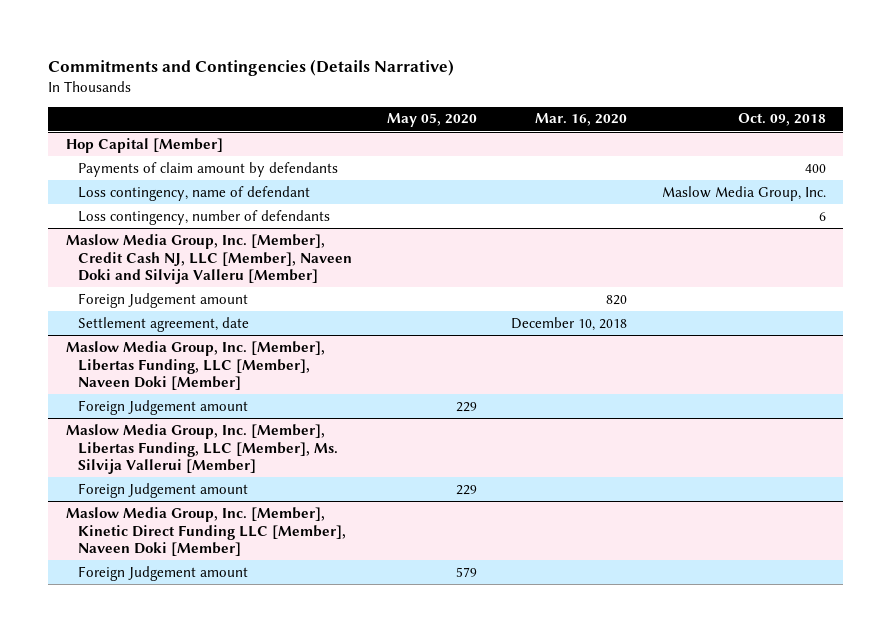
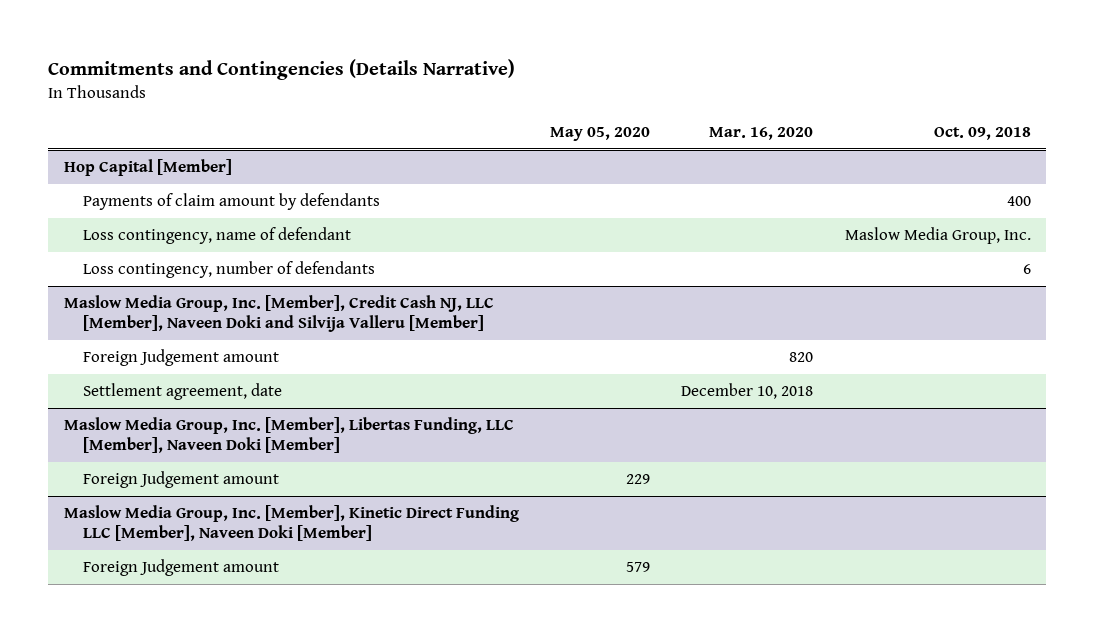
[65,423,339,475] Maslow Media Group, Inc. [Member], Libertas Funding, LLC [Member], Ms. Silvija Vallerui [Member] -> none
[78,482,249,498] Foreign Judgement amount -> none

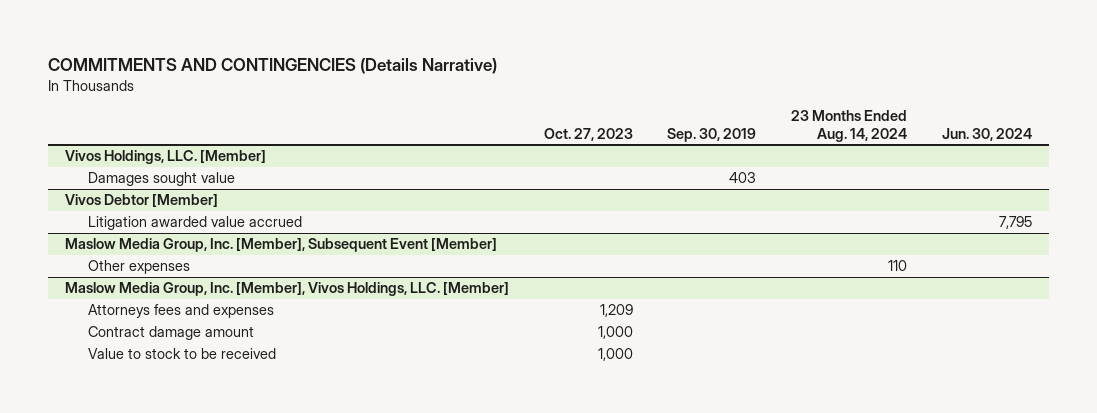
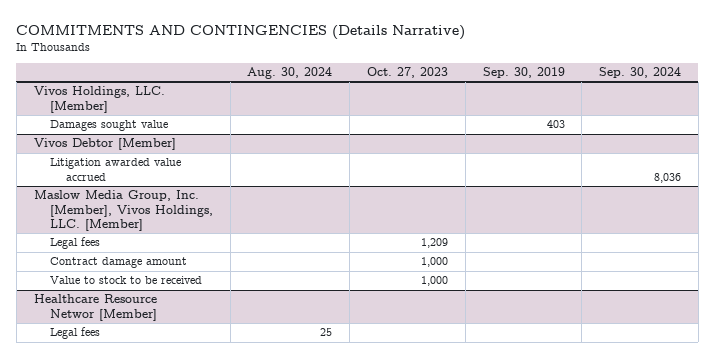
[791,110,908,142] 23 Months Ended Aug. 14, 2024 -> none
[941,127,1032,141] Jun. 30, 2024 -> none
none -> [247,67,333,80] Aug. 30, 2024
none -> [599,67,682,79] Sep. 30, 2024
[65,238,498,253] Maslow Media Group, Inc. [Member], Subsequent Event [Member] -> none
[88,260,191,275] Other expenses -> none
[88,304,275,319] Attorneys fees and expenses -> [49,237,100,250] Legal fees
none -> [33,294,157,321] Healthcare Resource Networ [Member]
none -> [49,327,100,340] Legal fees

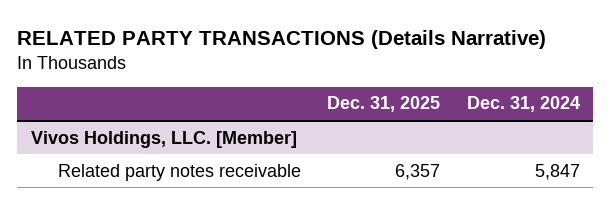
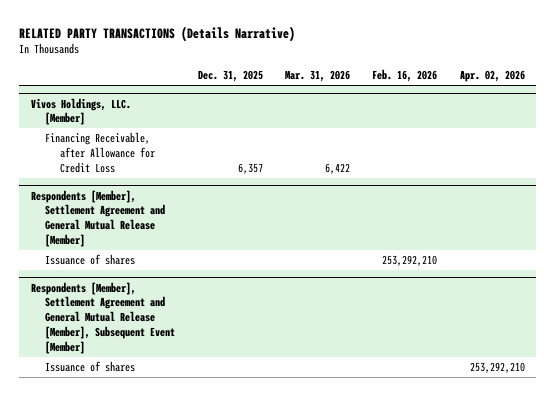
[466,96,580,113] Dec. 31, 2024 -> none
none -> [284,70,350,83] Mar. 31, 2026
none -> [372,69,438,83] Feb. 16, 2026
none -> [459,70,525,83] Apr. 02, 2026
[57,163,301,181] Related party notes receivable -> [45,132,155,173] Financing Receivable, after Allowance for Credit Loss
none -> [30,189,166,247] Respondents [Member], Settlement Agreement and General Mutual Release [Member]
none -> [45,254,136,266] Issuance of shares
none -> [30,281,176,354] Respondents [Member], Settlement Agreement and General Mutual Release [Member], Subsequent Event [Member]
none -> [45,361,136,373] Issuance of shares

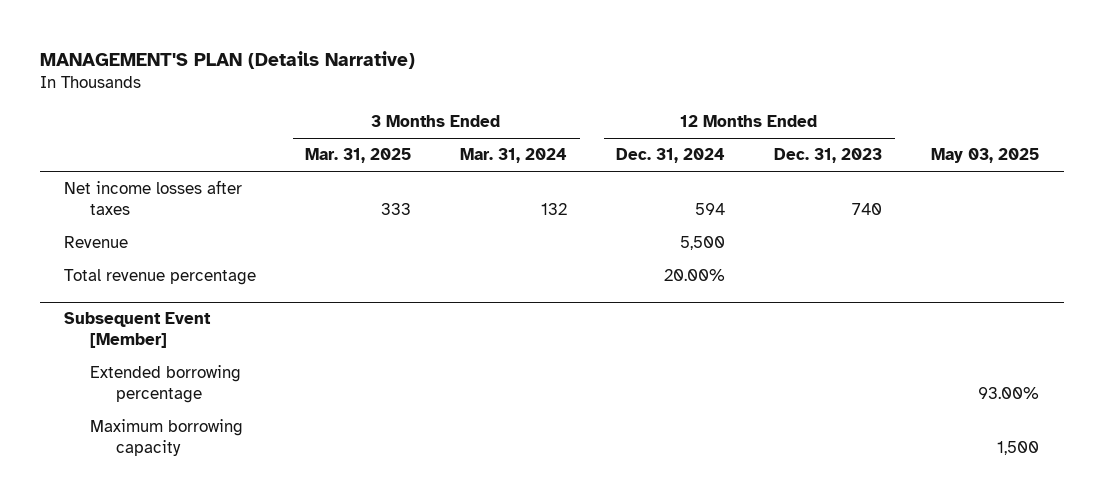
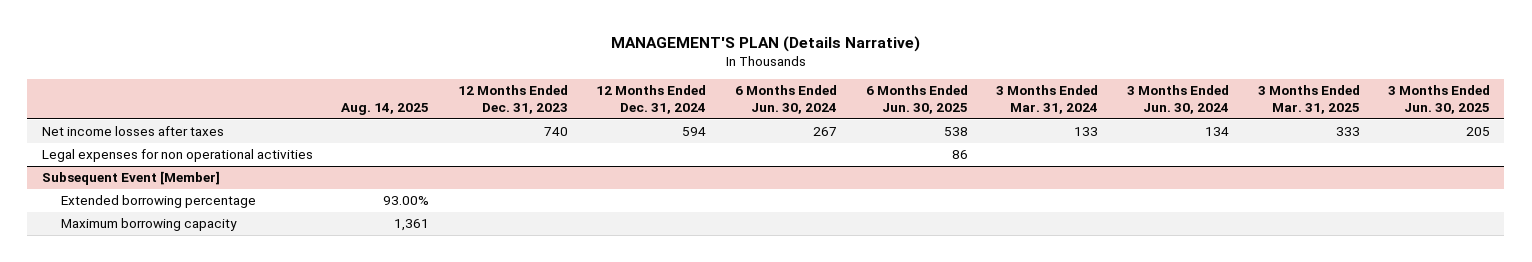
[931,148,1040,164] May 03, 2025 -> none
none -> [341,103,430,116] Aug. 14, 2025
none -> [735,85,838,115] 6 Months Ended Jun. 30, 2024
none -> [865,85,968,115] 6 Months Ended Jun. 30, 2025
none -> [1126,85,1229,115] 3 Months Ended Jun. 30, 2024
none -> [1388,85,1491,115] 3 Months Ended Jun. 30, 2025
[64,236,129,249] Revenue -> none
[64,269,257,286] Total revenue percentage -> none
[541,202,568,215] 132 -> [1074,127,1099,137] 133
none -> [41,149,313,163] Legal expenses for non operational activities

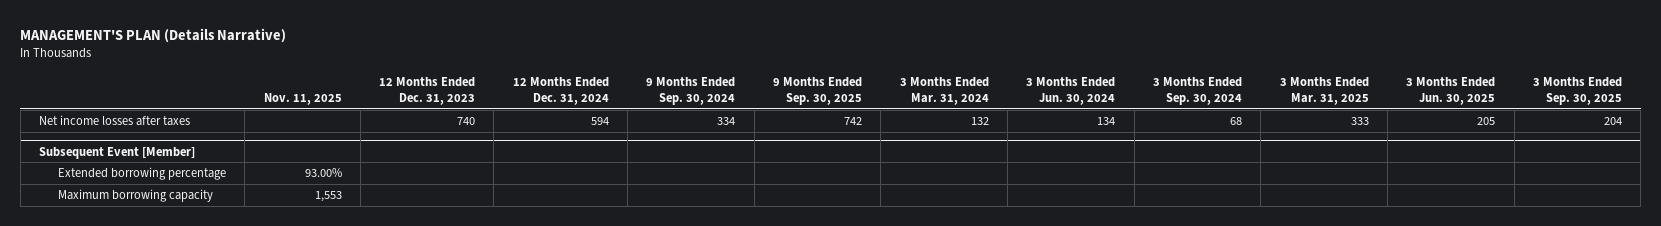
[341,103,430,116] Aug. 14, 2025 -> none
[735,85,838,115] 6 Months Ended Jun. 30, 2024 -> none
[865,85,968,115] 6 Months Ended Jun. 30, 2025 -> none
none -> [263,93,342,106] Nov. 11, 2025
none -> [646,76,736,106] 9 Months Ended Sep. 30, 2024
none -> [773,76,863,106] 9 Months Ended Sep. 30, 2025
none -> [1152,76,1242,106] 3 Months Ended Sep. 30, 2024
none -> [1532,76,1622,106] 3 Months Ended Sep. 30, 2025
[41,149,313,163] Legal expenses for non operational activities -> none
[1074,127,1099,137] 133 -> [970,117,989,126] 132

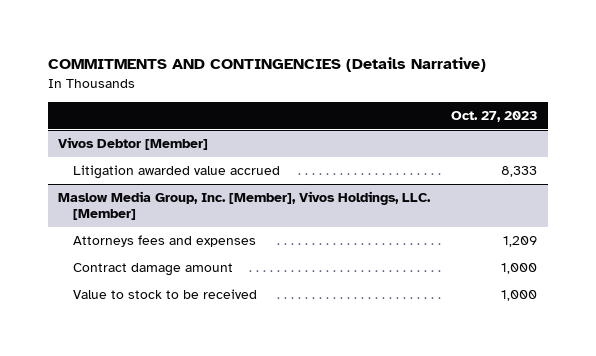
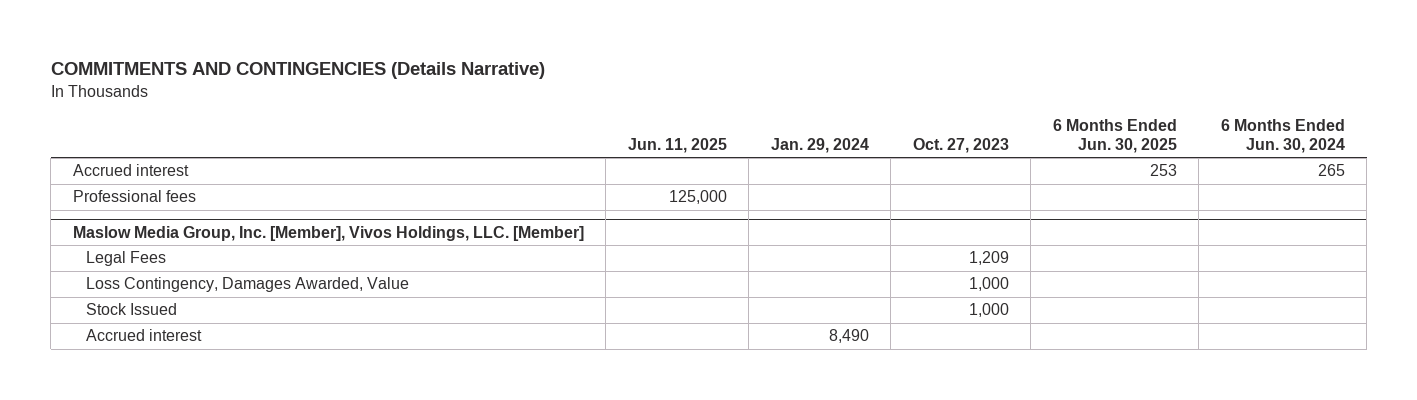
none -> [627,137,727,153] Jun. 11, 2025
none -> [770,137,869,153] Jan. 29, 2024
none -> [1052,119,1177,153] 6 Months Ended Jun. 30, 2025
none -> [1220,119,1345,153] 6 Months Ended Jun. 30, 2024
[58,137,209,151] Vivos Debtor [Member] -> none
[73,165,281,180] Litigation awarded value accrued -> none
none -> [72,164,189,177] Accrued interest
none -> [72,190,196,203] Professional fees
[73,235,257,248] Attorneys fees and expenses -> [85,251,166,267] Legal Fees
[73,263,234,277] Contract damage amount -> [85,277,409,293] Loss Contingency, Damages Awarded, Value
[73,289,258,300] Value to stock to be received -> [85,303,177,316] Stock Issued
none -> [85,329,202,342] Accrued interest

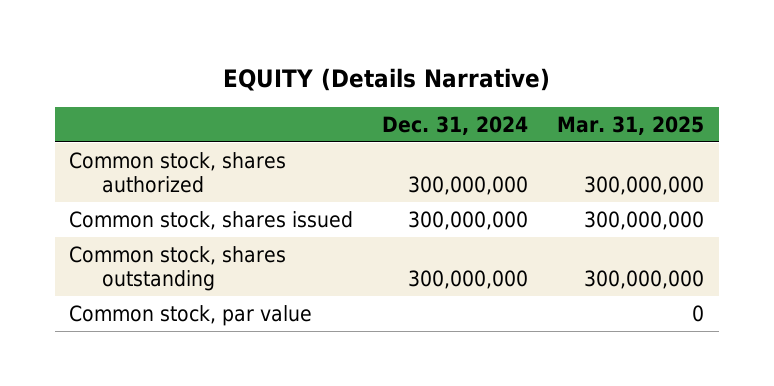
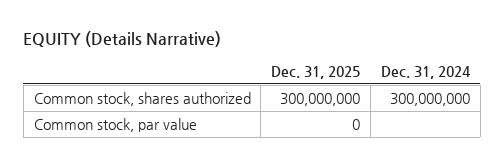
[557,115,705,135] Mar. 31, 2025 -> none
none -> [271,65,361,79] Dec. 31, 2025
[69,210,354,230] Common stock, shares issued -> none
[69,245,287,291] Common stock, shares outstanding -> none

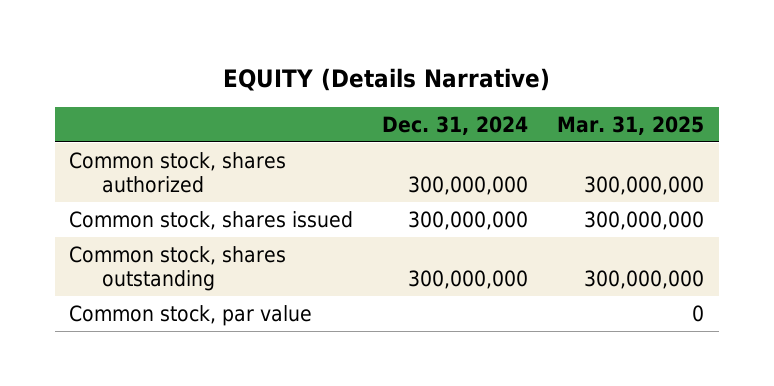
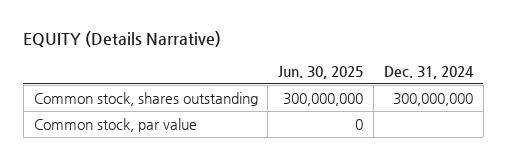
[557,115,705,135] Mar. 31, 2025 -> none
none -> [278,65,364,79] Jun. 30, 2025
[69,151,287,193] Common stock, shares authorized -> none
[69,210,354,230] Common stock, shares issued -> none

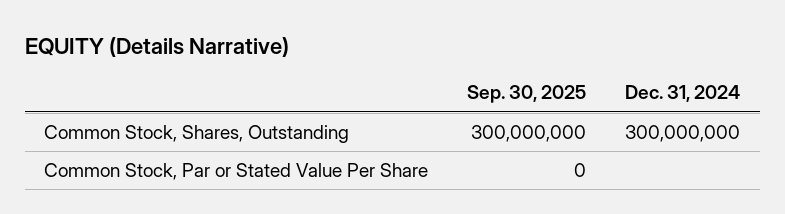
[278,65,364,79] Jun. 30, 2025 -> none
none -> [467,85,587,104] Sep. 30, 2025
[33,91,258,106] Common stock, shares outstanding -> [44,124,350,143] Common Stock, Shares, Outstanding
[33,117,197,132] Common stock, par value -> [44,162,429,180] Common Stock, Par or Stated Value Per Share

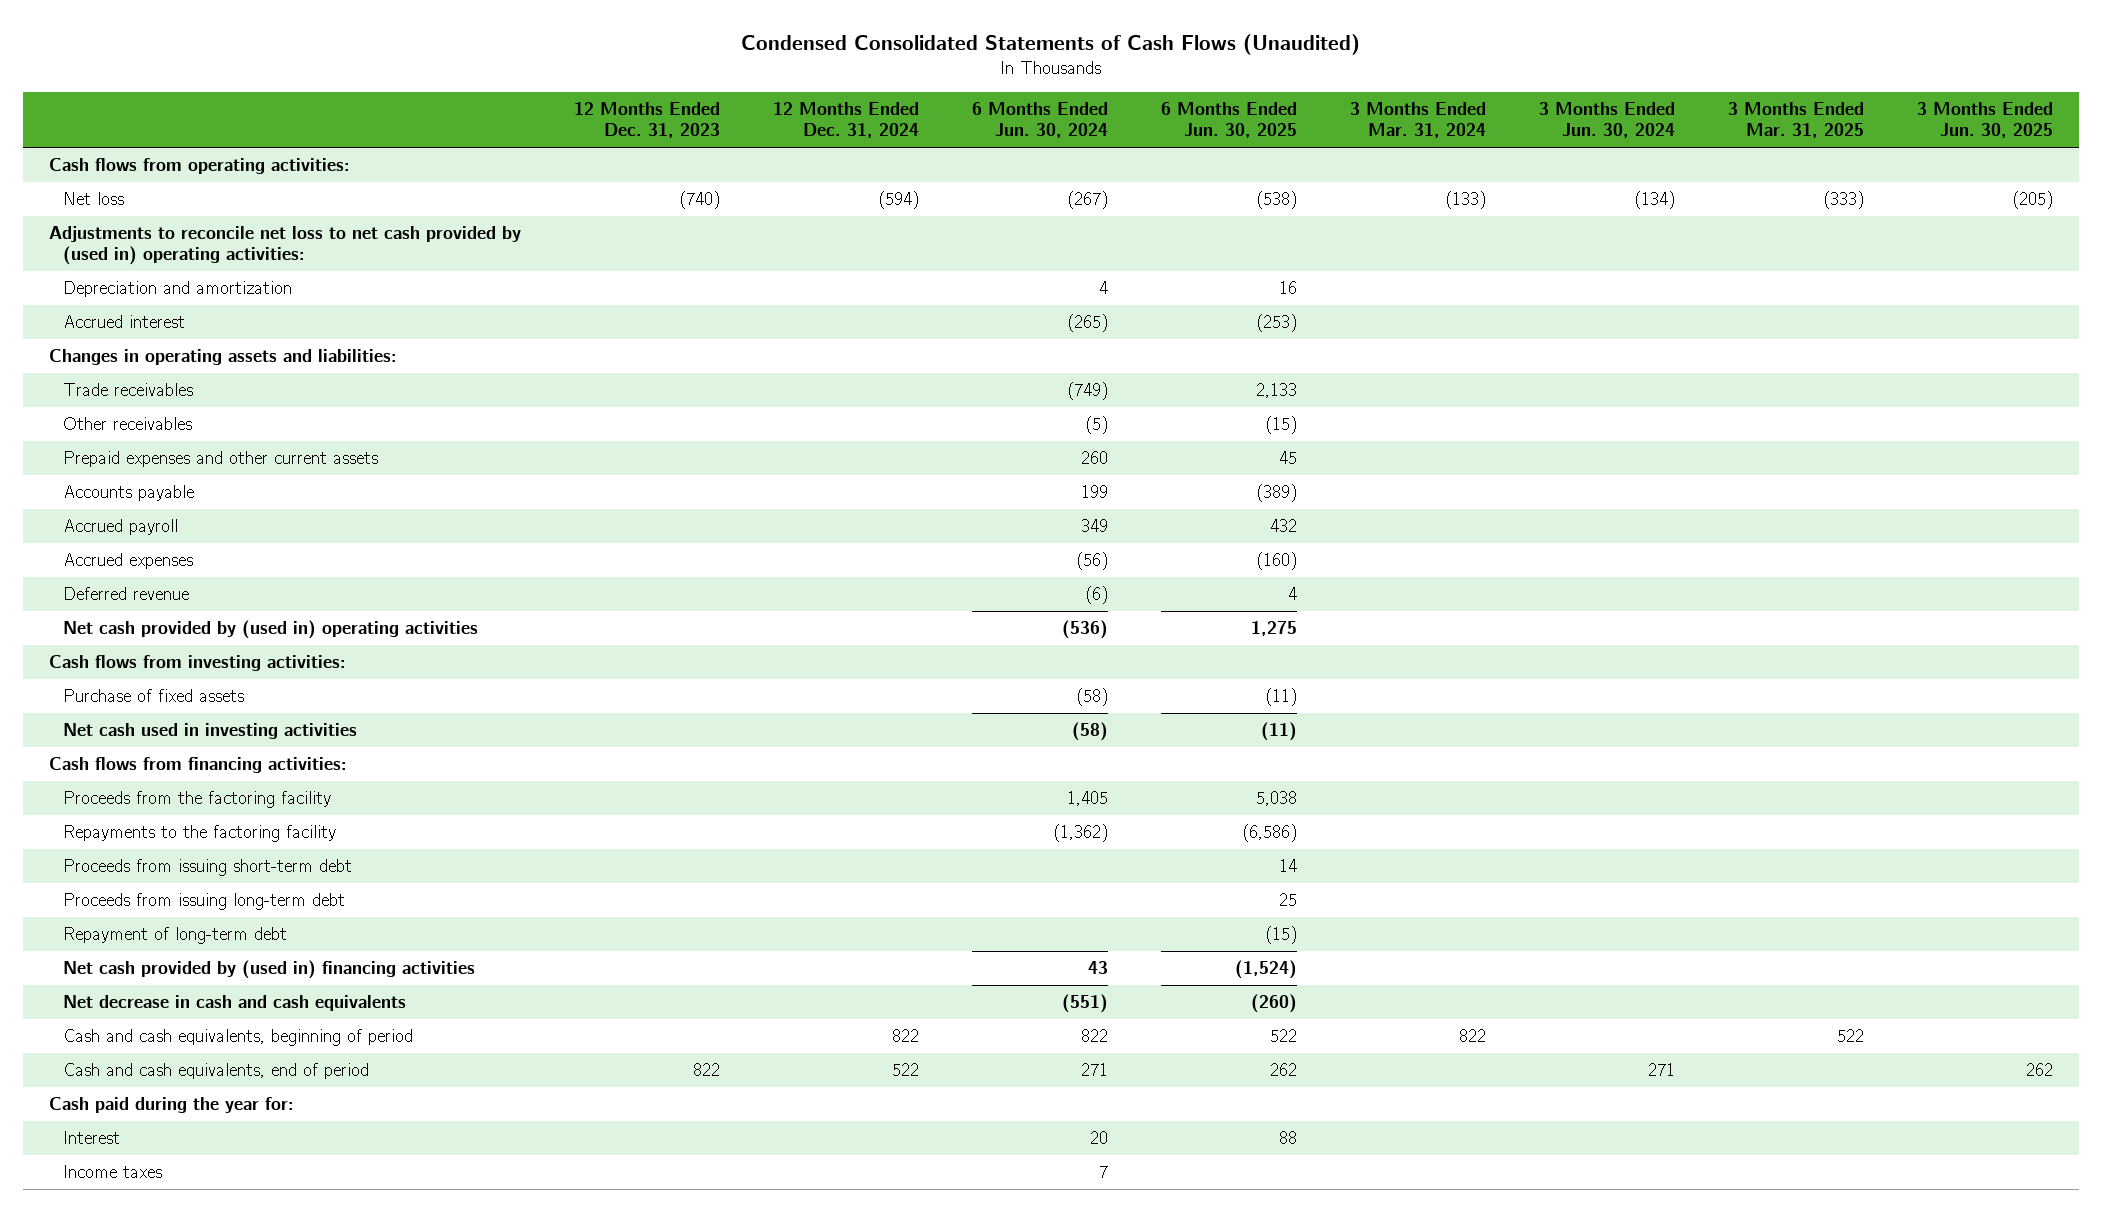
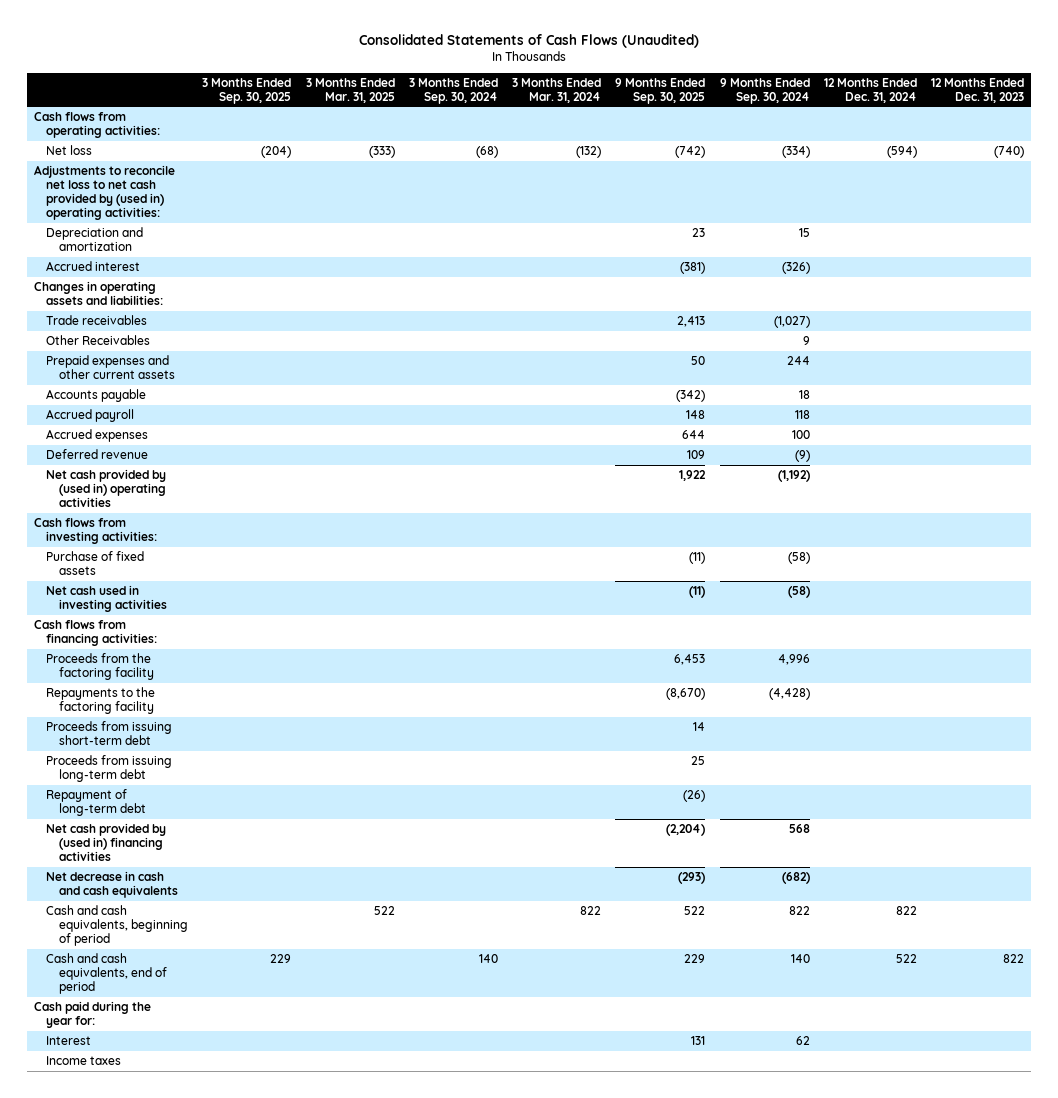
[740,34,1360,56] Condensed Consolidated Statements of Cash Flows (Unaudited) -> [358,33,699,48] Consolidated Statements of Cash Flows (Unaudited)
[971,102,1108,139] 6 Months Ended Jun. 30, 2024 -> none
[1160,102,1297,139] 6 Months Ended Jun. 30, 2025 -> none
[1538,102,1675,139] 3 Months Ended Jun. 30, 2024 -> none
[1916,102,2053,139] 3 Months Ended Jun. 30, 2025 -> none
none -> [202,77,292,104] 3 Months Ended Sep. 30, 2025
none -> [408,77,498,104] 3 Months Ended Sep. 30, 2024
none -> [615,77,706,104] 9 Months Ended Sep. 30, 2025
none -> [719,77,810,104] 9 Months Ended Sep. 30, 2024
[1444,191,1486,210] (133) -> [576,146,602,159] (132)
[63,417,193,431] Other receivables -> [46,335,151,346] Other Receivables

